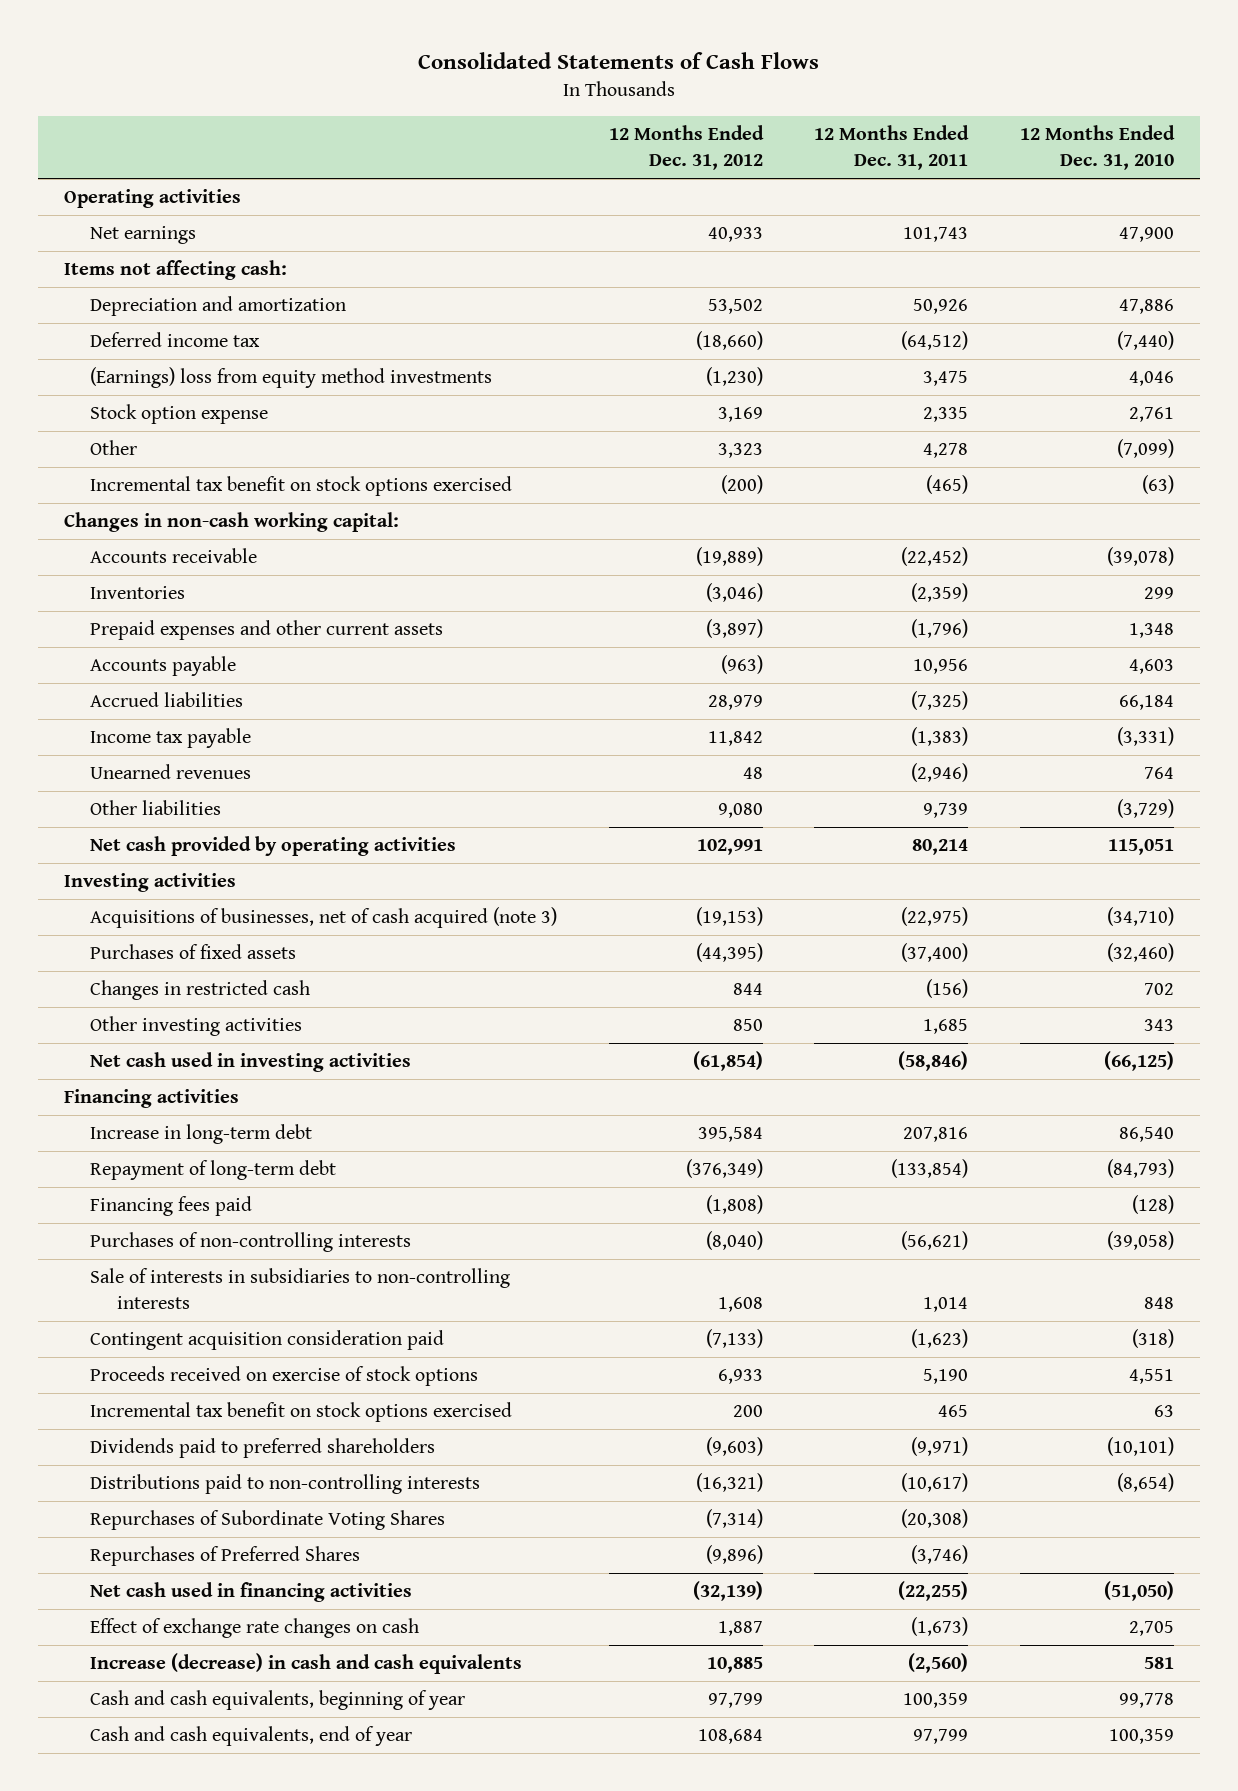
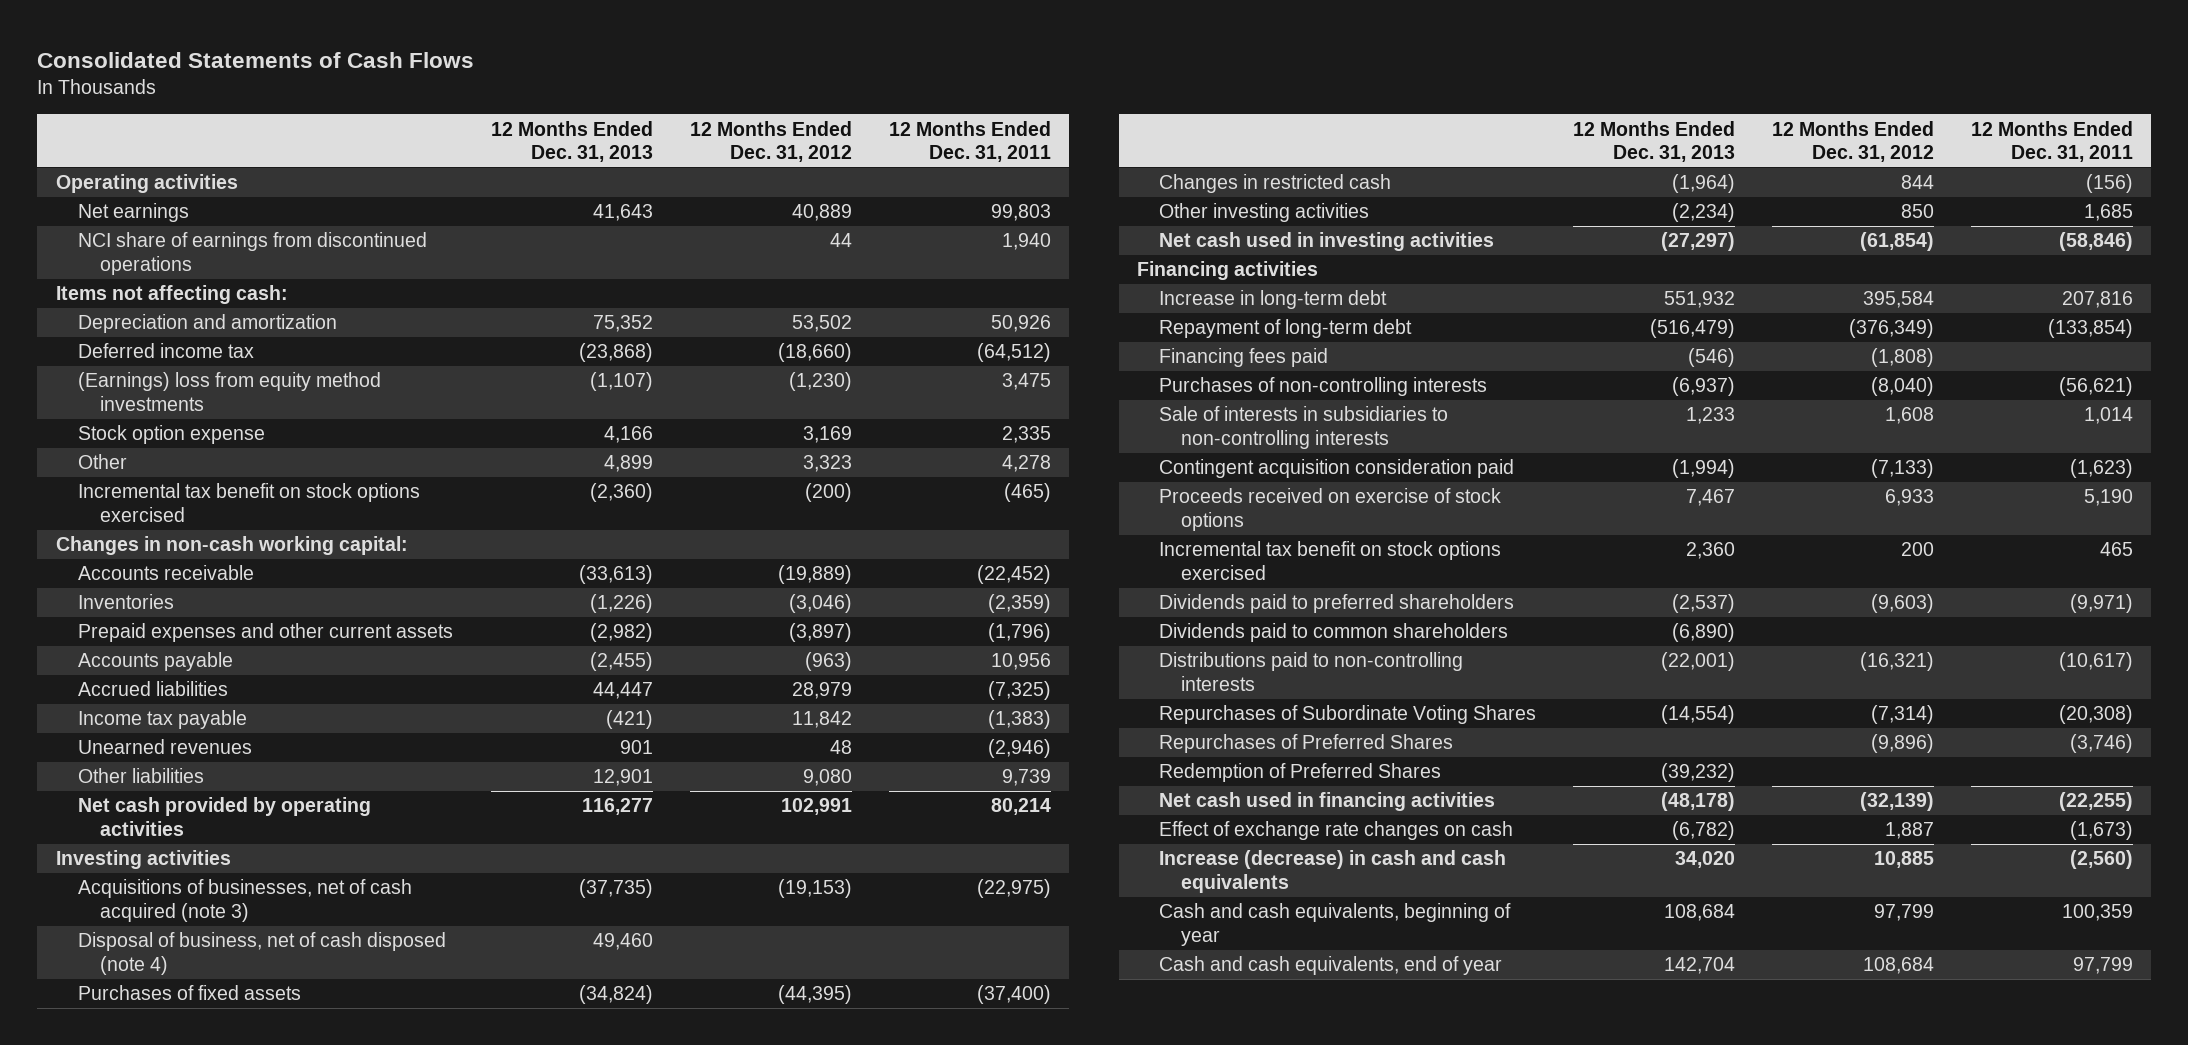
[1019,125,1175,171] 12 Months Ended Dec. 31, 2010 -> none
none -> [491,120,654,162] 12 Months Ended Dec. 31, 2013
[707,227,763,243] 40,933 -> [792,204,853,222] 40,889
[903,227,969,243] 101,743 -> [990,204,1051,222] 99,803
none -> [77,232,427,275] NCI share of earnings from discontinued operations
none -> [77,932,446,975] Disposal of business, net of cash disposed (note 4)
none -> [1159,623,1509,643] Dividends paid to common shareholders
none -> [1159,763,1442,783] Redemption of Preferred Shares

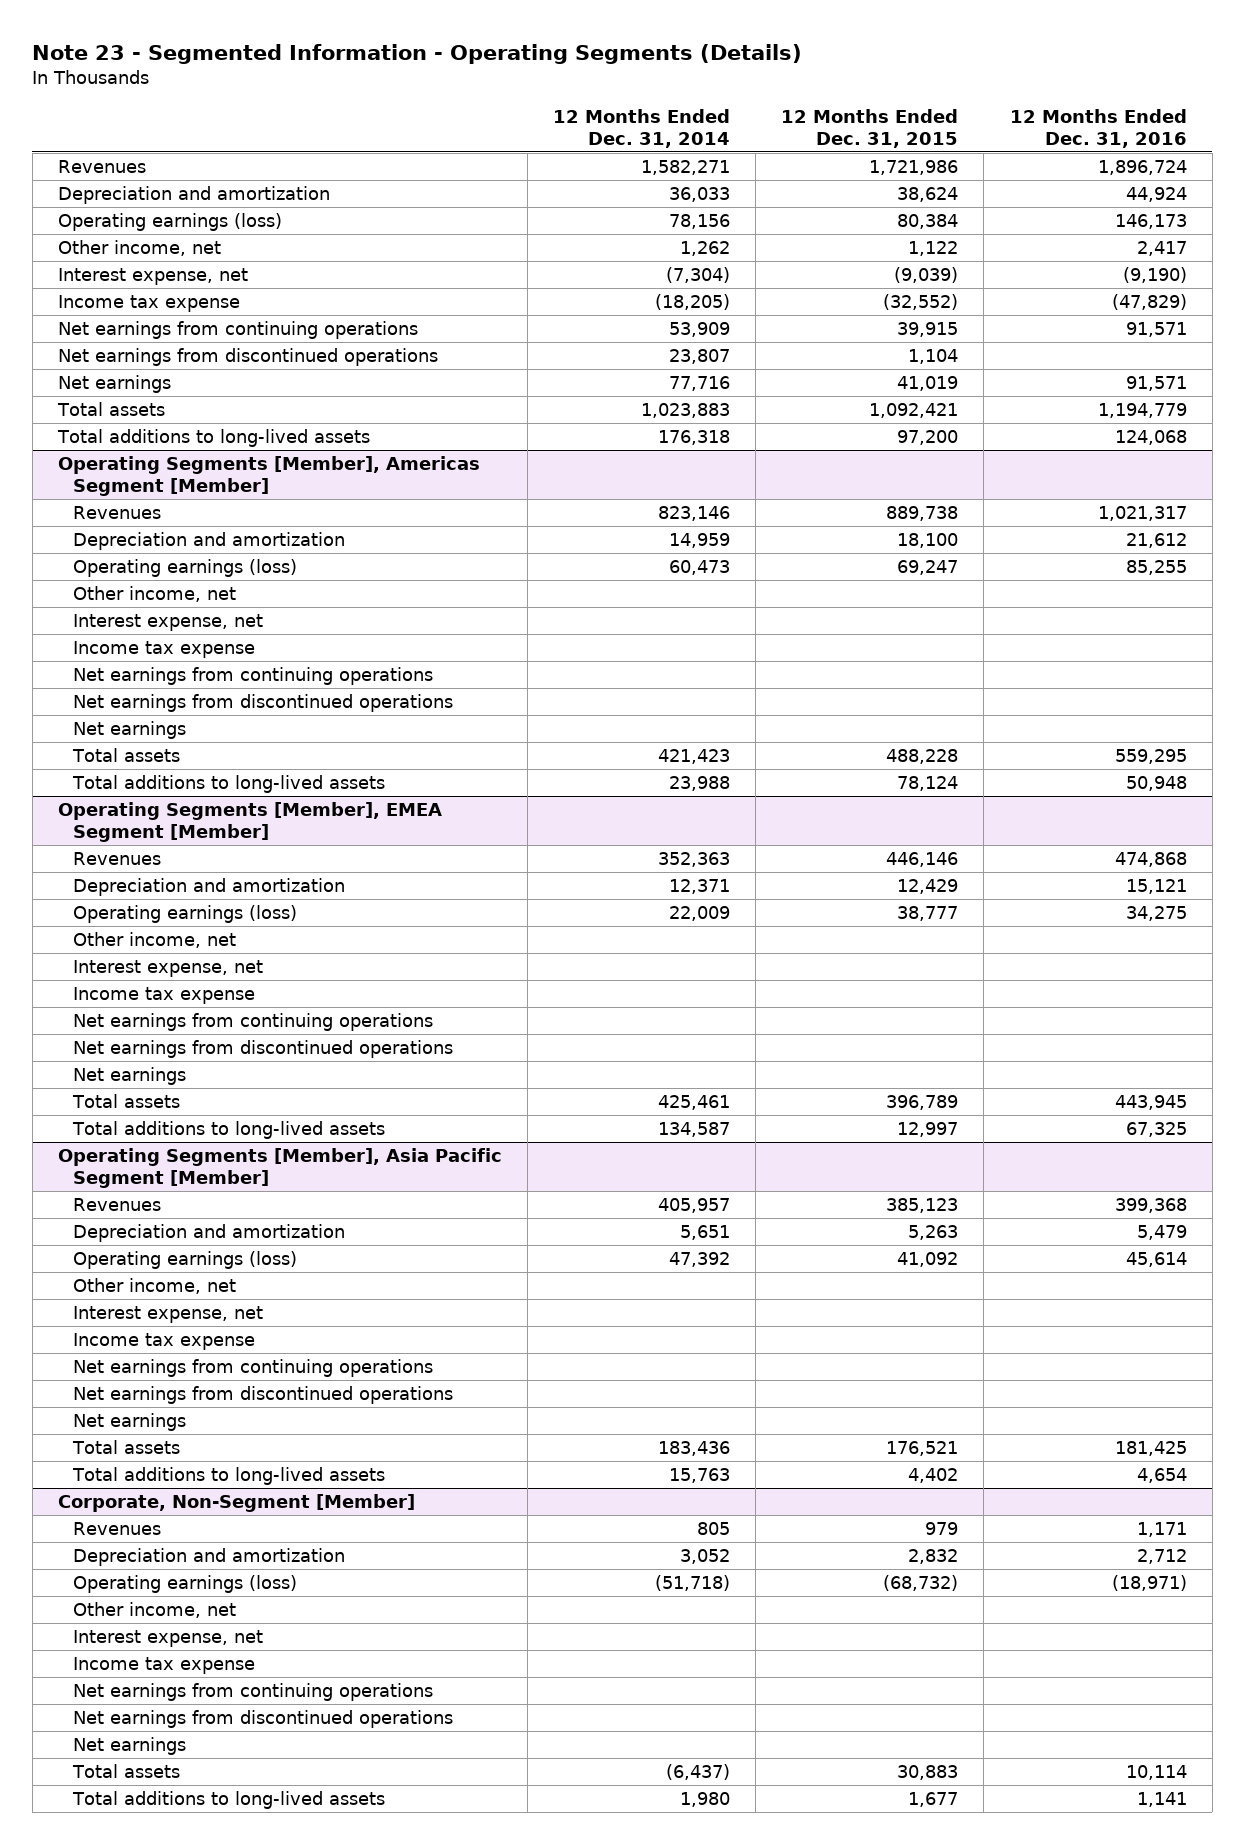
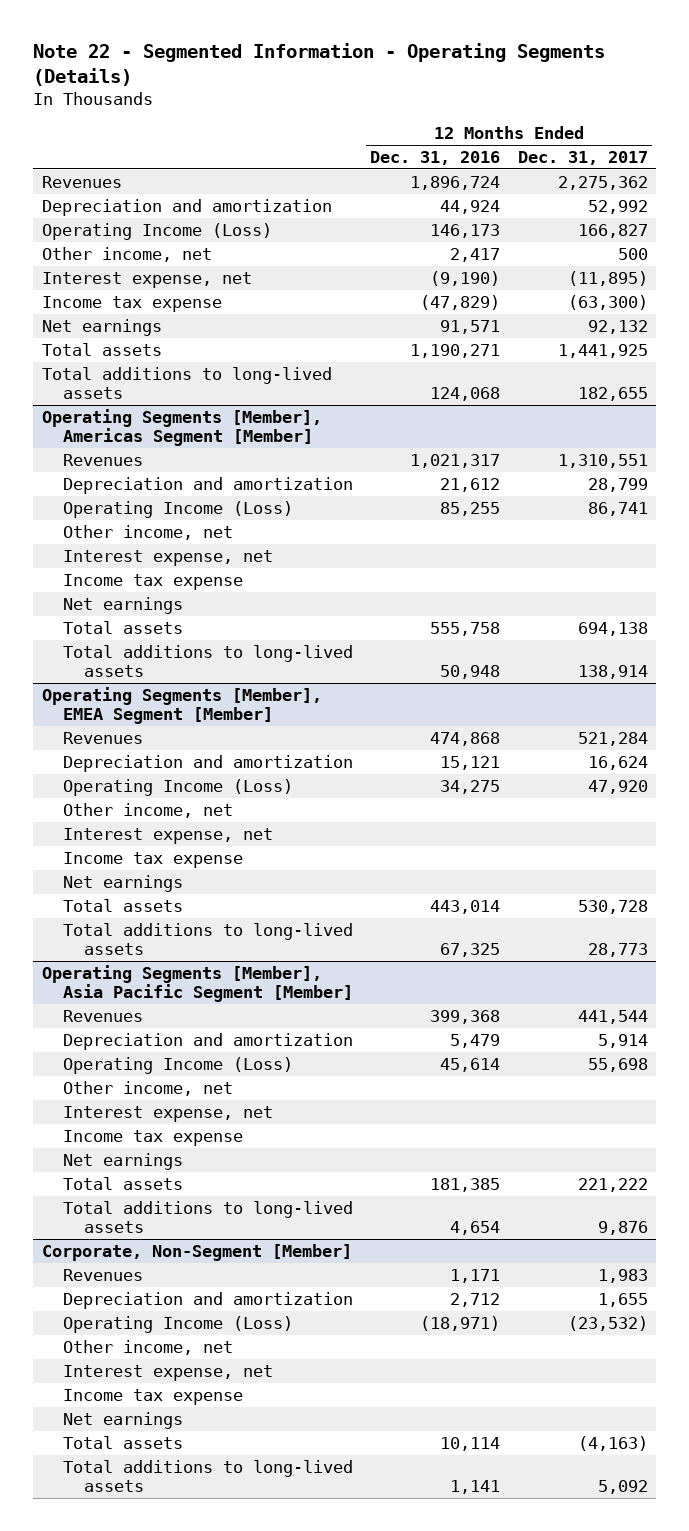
[32,44,803,65] Note 23 - Segmented Information - Operating Segments (Details) -> [32,43,605,87] Note 22 - Segmented Information - Operating Segments (Details)
[553,108,731,148] 12 Months Ended Dec. 31, 2014 -> none
[781,108,959,148] 12 Months Ended Dec. 31, 2015 -> none
none -> [517,150,648,165] Dec. 31, 2017
[57,213,282,232] Operating earnings (loss) -> [41,222,272,240] Operating Income (Loss)
[57,321,418,340] Net earnings from continuing operations -> none
[57,348,438,367] Net earnings from discontinued operations -> none
[1097,403,1187,419] 1,194,779 -> [410,343,501,358] 1,190,271
[72,559,297,578] Operating earnings (loss) -> [62,500,293,518] Operating Income (Loss)
[72,667,433,686] Net earnings from continuing operations -> none
[72,694,453,713] Net earnings from discontinued operations -> none
[1114,749,1187,765] 559,295 -> [430,621,501,636] 555,758
[72,905,297,924] Operating earnings (loss) -> [62,778,293,796] Operating Income (Loss)
[72,1013,433,1032] Net earnings from continuing operations -> none
[72,1040,453,1059] Net earnings from discontinued operations -> none
[1114,1095,1187,1111] 443,945 -> [430,899,501,914] 443,014
[72,1251,297,1270] Operating earnings (loss) -> [62,1056,293,1074] Operating Income (Loss)
[72,1359,433,1378] Net earnings from continuing operations -> none
[72,1386,453,1405] Net earnings from discontinued operations -> none
[1114,1441,1187,1457] 181,425 -> [430,1177,501,1192] 181,385
[72,1575,297,1594] Operating earnings (loss) -> [62,1315,293,1333] Operating Income (Loss)
[72,1683,433,1702] Net earnings from continuing operations -> none
[72,1710,453,1729] Net earnings from discontinued operations -> none

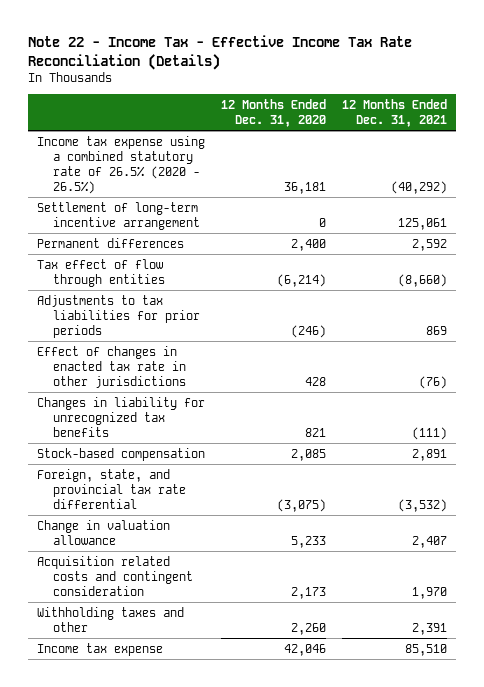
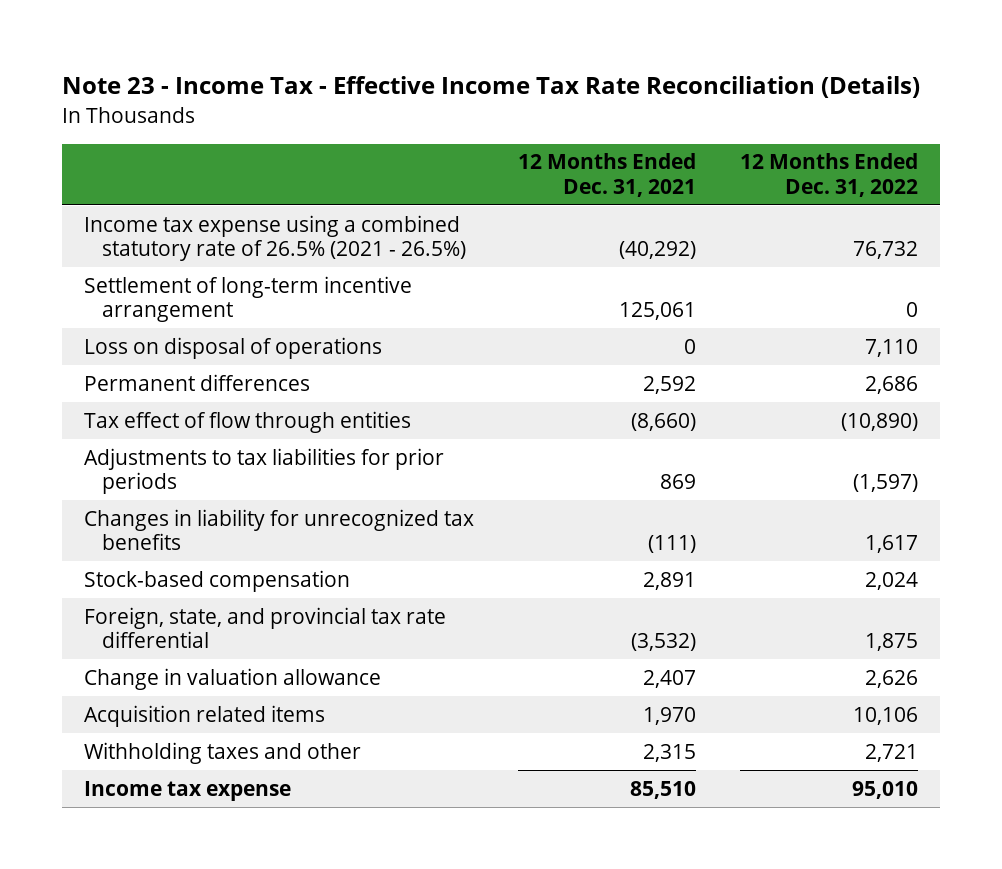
[28,35,413,70] Note 22 - Income Tax - Effective Income Tax Rate Reconciliation (Details) -> [61,76,920,99] Note 23 - Income Tax - Effective Income Tax Rate Reconciliation (Details)
[220,98,326,127] 12 Months Ended Dec. 31, 2020 -> none
none -> [739,153,918,197] 12 Months Ended Dec. 31, 2022
[36,135,205,195] Income tax expense using a combined statutory rate of 26.5% (2020 - 26.5%) -> [83,214,466,262] Income tax expense using a combined statutory rate of 26.5% (2021 - 26.5%)
none -> [83,336,382,359] Loss on disposal of operations
[36,345,186,388] Effect of changes in enacted tax rate in other jurisdictions -> none
[36,555,193,596] Acquisition related costs and contingent consideration -> [83,704,325,727] Acquisition related items
[412,622,448,635] 2,391 -> [642,743,696,762] 2,315

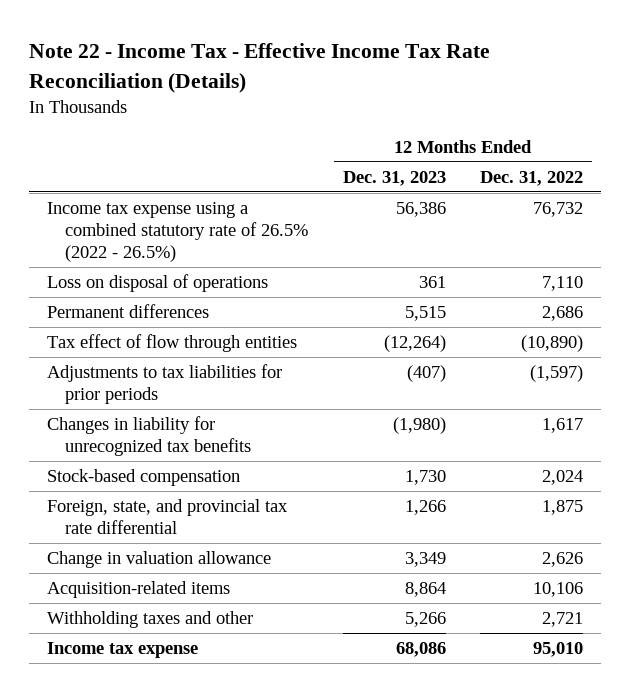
[61,76,920,99] Note 23 - Income Tax - Effective Income Tax Rate Reconciliation (Details) -> [29,43,491,93] Note 22 - Income Tax - Effective Income Tax Rate Reconciliation (Details)
[517,153,696,197] 12 Months Ended Dec. 31, 2021 -> none
none -> [342,170,446,186] Dec. 31, 2023
[83,275,412,323] Settlement of long-term incentive arrangement -> none
[83,214,466,262] Income tax expense using a combined statutory rate of 26.5% (2021 - 26.5%) -> [46,202,308,263] Income tax expense using a combined statutory rate of 26.5% (2022 - 26.5%)
[83,704,325,727] Acquisition related items -> [46,581,230,599] Acquisition-related items

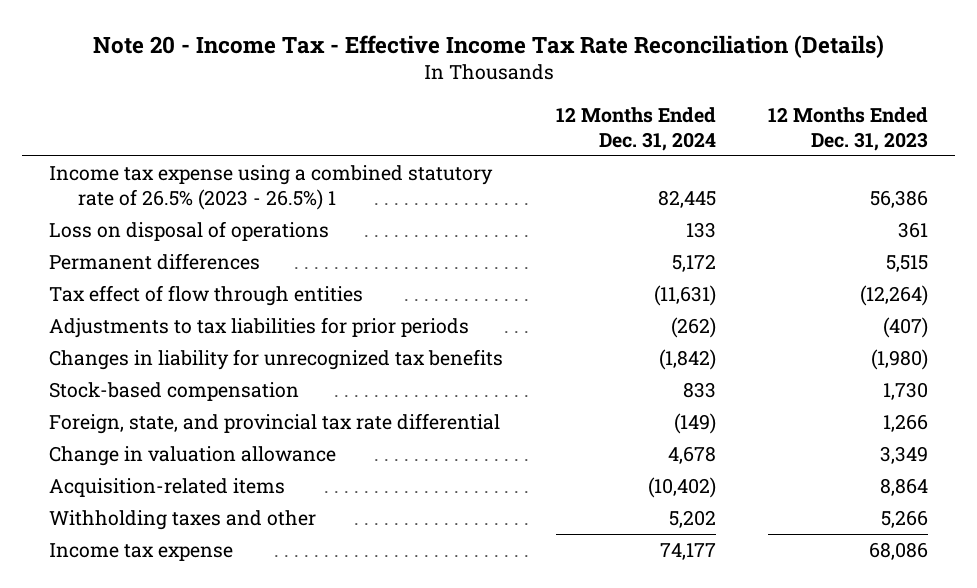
[29,43,491,93] Note 22 - Income Tax - Effective Income Tax Rate Reconciliation (Details) -> [92,34,884,58] Note 20 - Income Tax - Effective Income Tax Rate Reconciliation (Details)
[480,170,584,186] Dec. 31, 2022 -> none
none -> [555,107,716,151] 12 Months Ended Dec. 31, 2024
[46,202,308,263] Income tax expense using a combined statutory rate of 26.5% (2022 - 26.5%) -> [48,165,493,210] Income tax expense using a combined statutory rate of 26.5% (2023 - 26.5%) 1

